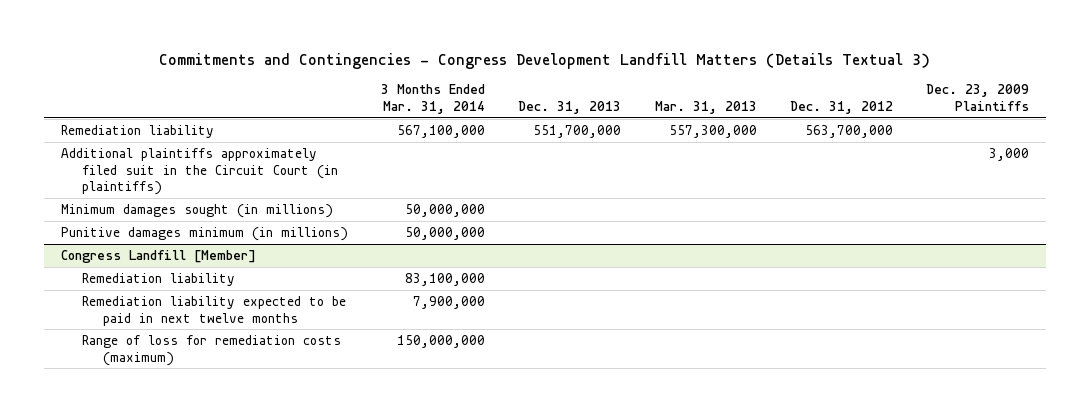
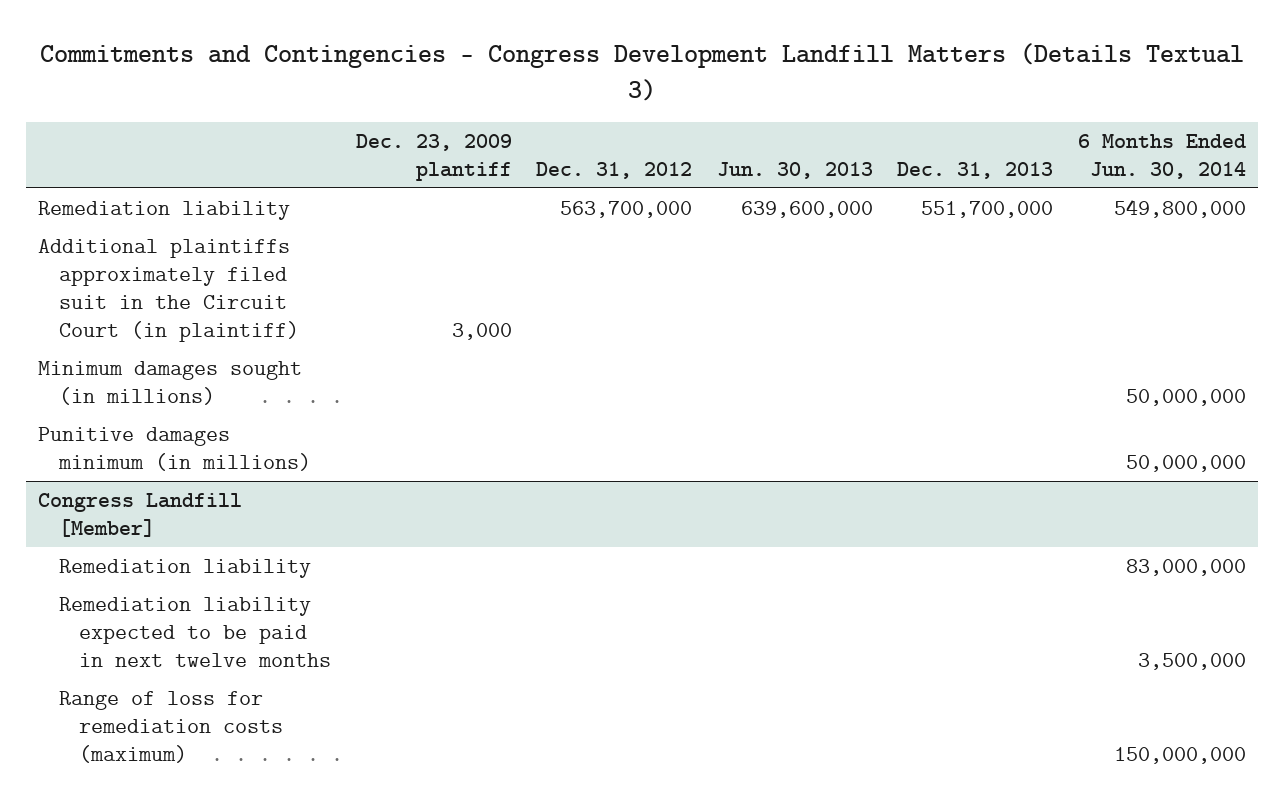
[380,84,485,114] 3 Months Ended Mar. 31, 2014 -> none
[654,100,757,114] Mar. 31, 2013 -> none
[926,84,1030,111] Dec. 23, 2009 Plaintiffs -> none
none -> [355,133,512,181] Dec. 23, 2009 plantiff
none -> [716,161,873,179] Jun. 30, 2013
none -> [1077,133,1246,179] 6 Months Ended Jun. 30, 2014
[60,147,338,196] Additional plaintiffs approximately filed suit in the Circuit Court (in plaintiffs) -> [38,239,299,342] Additional plaintiffs approximately filed suit in the Circuit Court (in plaintiff)

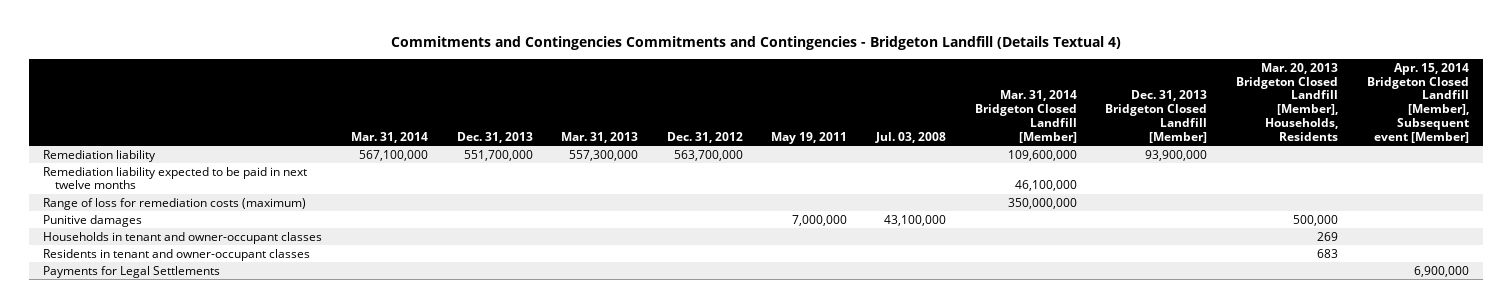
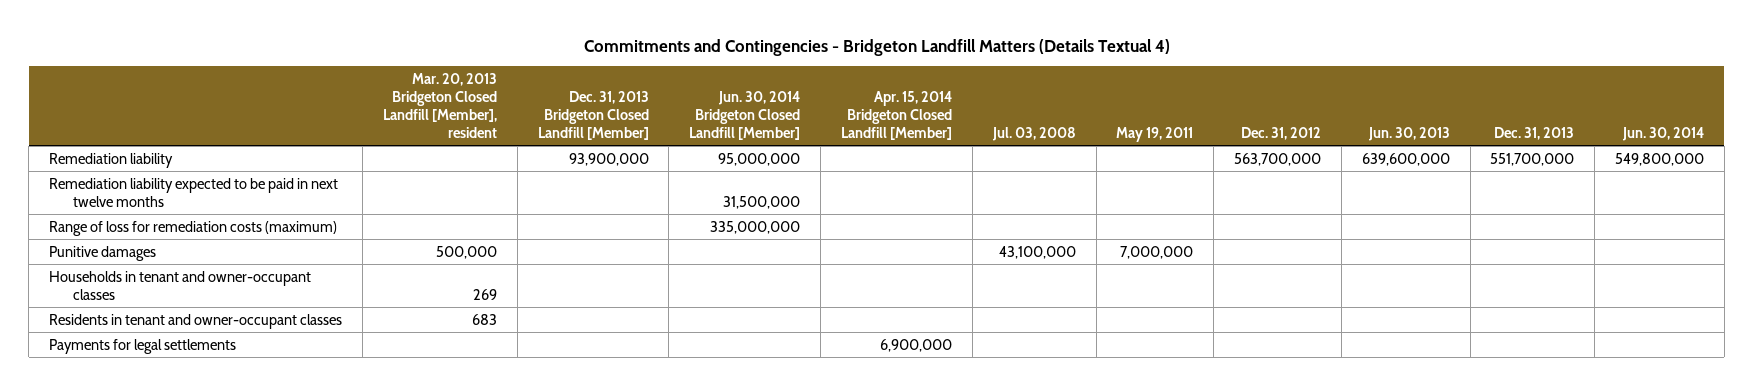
[390,36,1121,51] Commitments and Contingencies Commitments and Contingencies - Bridgeton Landfill (Details Textual 4) -> [583,38,1170,56] Commitments and Contingencies - Bridgeton Landfill Matters (Details Textual 4)
[350,131,428,143] Mar. 31, 2014 -> none
[561,131,639,143] Mar. 31, 2013 -> none
[974,90,1077,143] Mar. 31, 2014 Bridgeton Closed Landfill [Member] -> none
[1235,62,1338,141] Mar. 20, 2013 Bridgeton Closed Landfill [Member], Households, Residents -> none
[1366,62,1469,143] Apr. 15, 2014 Bridgeton Closed Landfill [Member], Subsequent event [Member] -> none
none -> [382,73,497,138] Mar. 20, 2013 Bridgeton Closed Landfill [Member], resident
none -> [689,90,801,140] Jun. 30, 2014 Bridgeton Closed Landfill [Member]
none -> [840,90,952,140] Apr. 15, 2014 Bridgeton Closed Landfill [Member]
none -> [1367,126,1450,141] Jun. 30, 2013
none -> [1622,126,1705,141] Jun. 30, 2014
[43,265,221,278] Payments for Legal Settlements -> [49,338,237,354] Payments for legal settlements

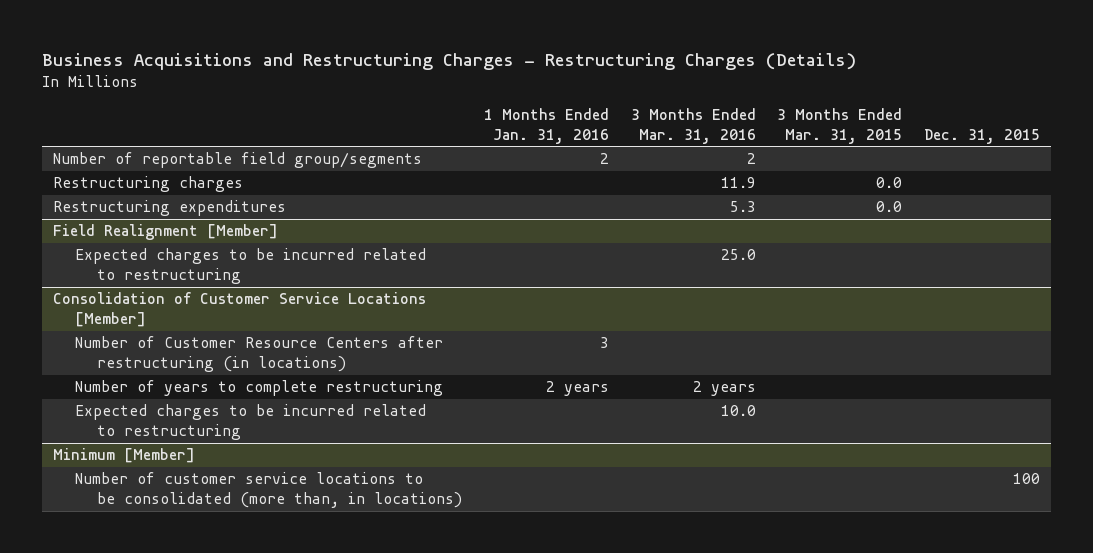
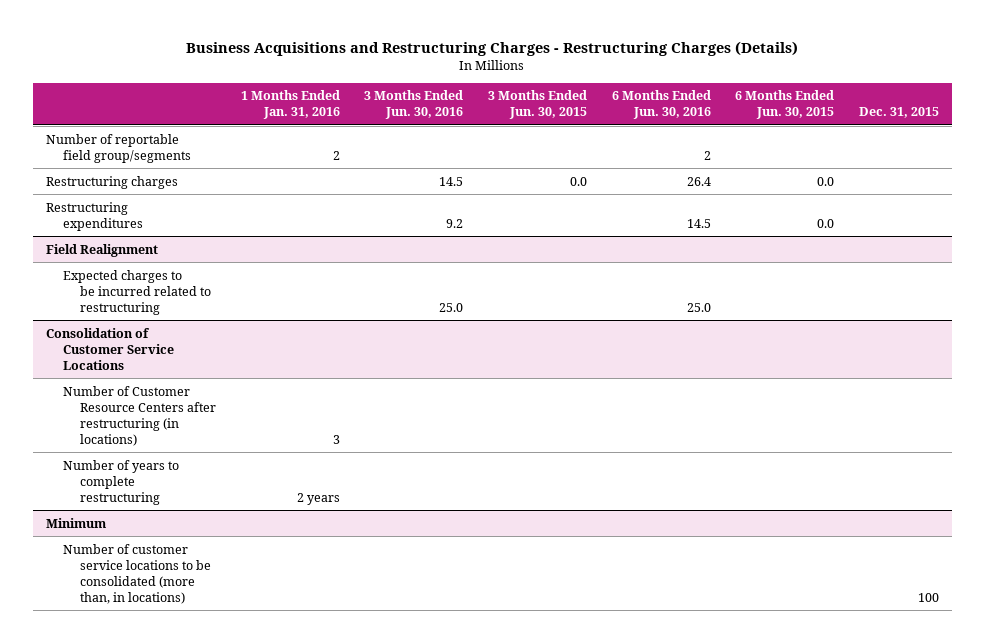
[630,108,756,144] 3 Months Ended Mar. 31, 2016 -> none
[777,108,903,144] 3 Months Ended Mar. 31, 2015 -> none
none -> [364,90,464,120] 3 Months Ended Jun. 30, 2016
none -> [487,90,587,120] 3 Months Ended Jun. 30, 2015
none -> [611,90,711,120] 6 Months Ended Jun. 30, 2016
none -> [735,90,835,120] 6 Months Ended Jun. 30, 2015
[52,224,278,241] Field Realignment [Member] -> [45,243,158,257] Field Realignment
[52,292,426,328] Consolidation of Customer Service Locations [Member] -> [45,327,174,370] Consolidation of Customer Service Locations
[75,404,427,441] Expected charges to be incurred related to restructuring -> none
[52,448,195,464] Minimum [Member] -> [45,517,106,528] Minimum

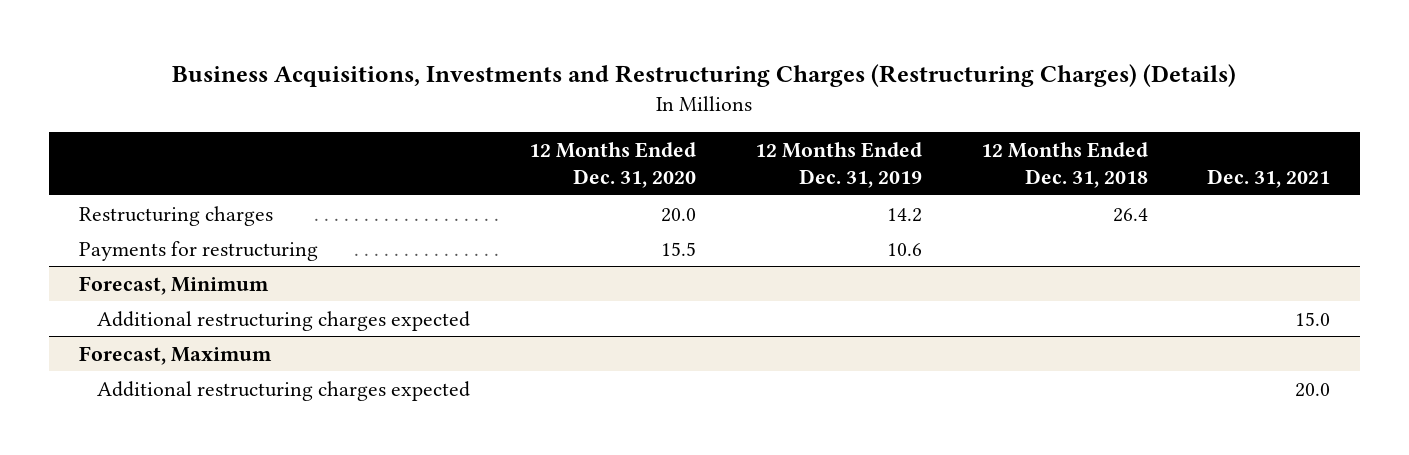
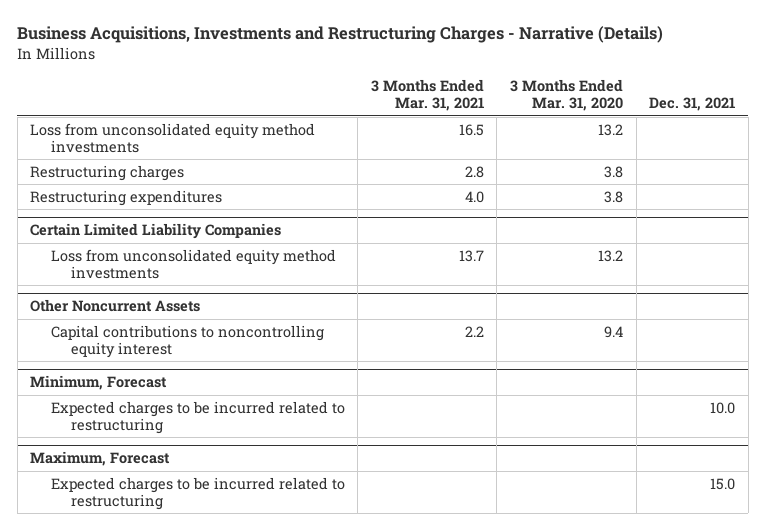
[172,64,1237,88] Business Acquisitions, Investments and Restructuring Charges (Restructuring Charges) (Details) -> [17,26,664,44] Business Acquisitions, Investments and Restructuring Charges - Narrative (Details)
[528,141,696,188] 12 Months Ended Dec. 31, 2020 -> none
[755,141,923,188] 12 Months Ended Dec. 31, 2019 -> none
[981,141,1149,188] 12 Months Ended Dec. 31, 2018 -> none
none -> [370,79,484,111] 3 Months Ended Mar. 31, 2021
none -> [510,79,624,111] 3 Months Ended Mar. 31, 2020
none -> [30,122,316,153] Loss from unconsolidated equity method investments
[78,240,318,261] Payments for restructuring -> [30,189,223,206] Restructuring expenditures
none -> [30,223,282,240] Certain Limited Liability Companies
none -> [50,248,336,279] Loss from unconsolidated equity method investments
none -> [30,299,201,313] Other Noncurrent Assets
none -> [50,324,324,358] Capital contributions to noncontrolling equity interest
[78,275,269,295] Forecast, Minimum -> [30,375,168,391] Minimum, Forecast
[96,310,470,331] Additional restructuring charges expected -> [50,400,345,434] Expected charges to be incurred related to restructuring
[1295,311,1331,326] 15.0 -> [710,401,736,414] 10.0
[78,345,272,365] Forecast, Maximum -> [30,451,171,467] Maximum, Forecast
[96,380,470,401] Additional restructuring charges expected -> [50,476,345,510] Expected charges to be incurred related to restructuring
[1295,382,1331,397] 20.0 -> [710,477,736,490] 15.0

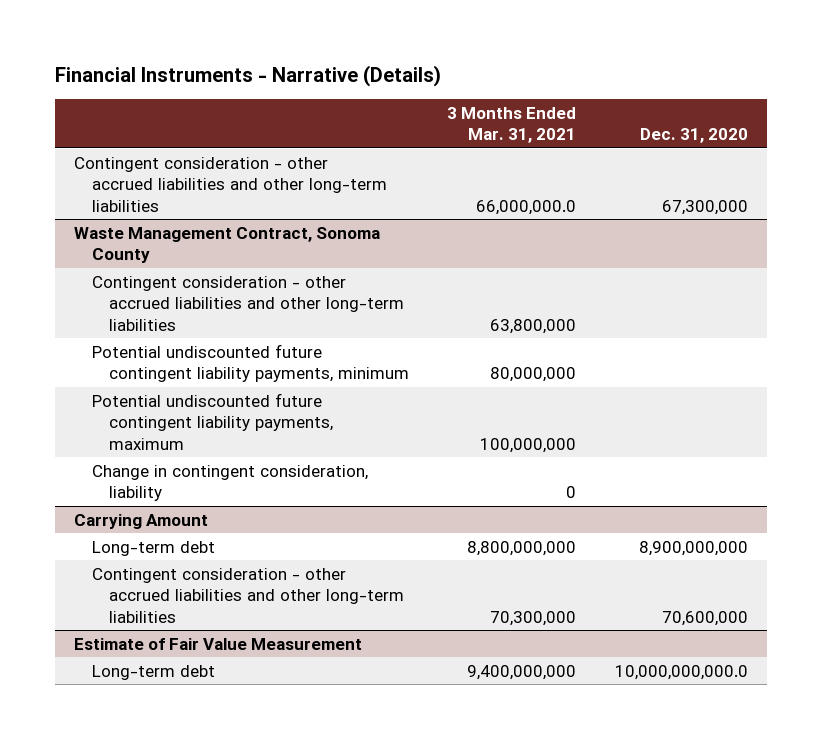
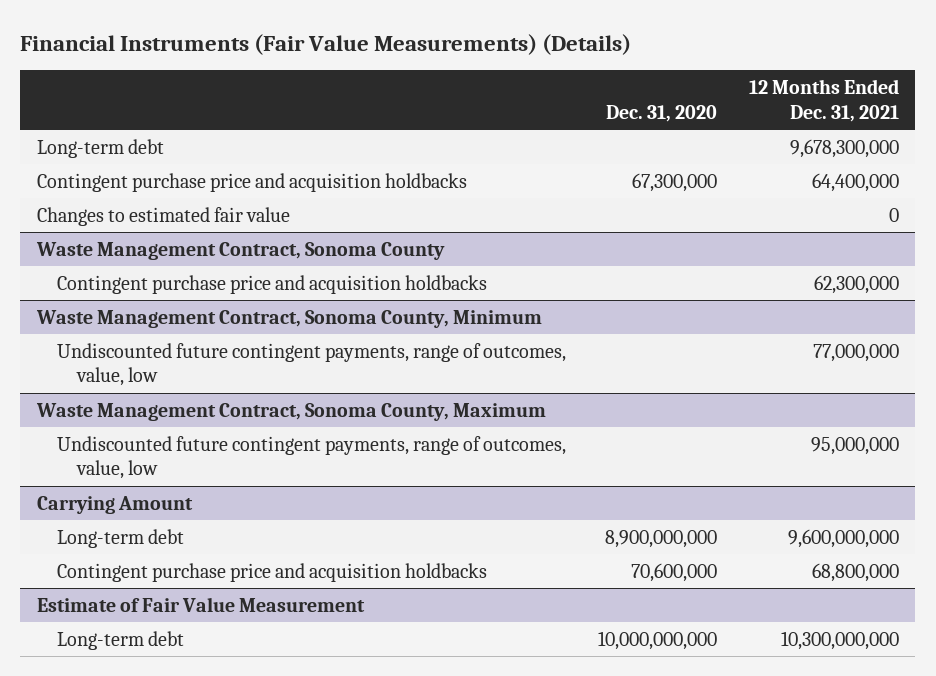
[55,64,442,87] Financial Instruments - Narrative (Details) -> [20,33,632,55] Financial Instruments (Fair Value Measurements) (Details)
[447,106,577,144] 3 Months Ended Mar. 31, 2021 -> none
none -> [749,79,900,122] 12 Months Ended Dec. 31, 2021
none -> [36,138,164,158] Long-term debt
[74,156,387,212] Contingent consideration - other accrued liabilities and other long-term liabilities -> [36,172,467,192] Contingent purchase price and acquisition holdbacks
none -> [36,206,290,226] Changes to estimated fair value
[91,343,410,383] Potential undiscounted future contingent liability payments, minimum -> none
[91,392,334,450] Potential undiscounted future contingent liability payments, maximum -> none
[91,464,368,502] Change in contingent consideration, liability -> none
[91,275,405,331] Contingent consideration - other accrued liabilities and other long-term liabilities -> [56,274,487,294] Contingent purchase price and acquisition holdbacks
none -> [35,309,542,328] Waste Management Contract, Sonoma County, Minimum
none -> [56,342,566,387] Undiscounted future contingent payments, range of outcomes, value, low
none -> [35,402,546,421] Waste Management Contract, Sonoma County, Maximum
none -> [56,435,566,480] Undiscounted future contingent payments, range of outcomes, value, low
[91,567,405,623] Contingent consideration - other accrued liabilities and other long-term liabilities -> [56,562,487,582] Contingent purchase price and acquisition holdbacks
[614,664,748,680] 10,000,000,000.0 -> [598,630,718,650] 10,000,000,000

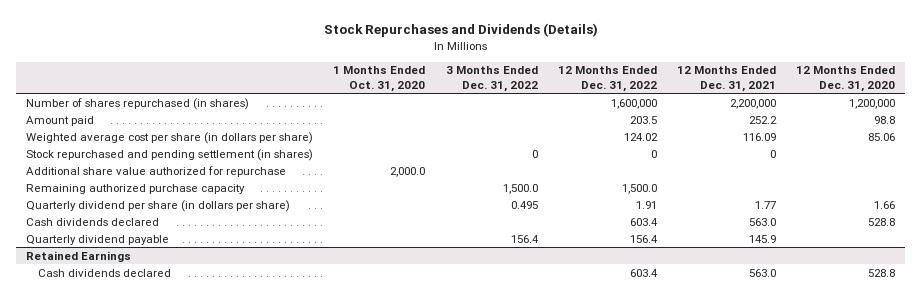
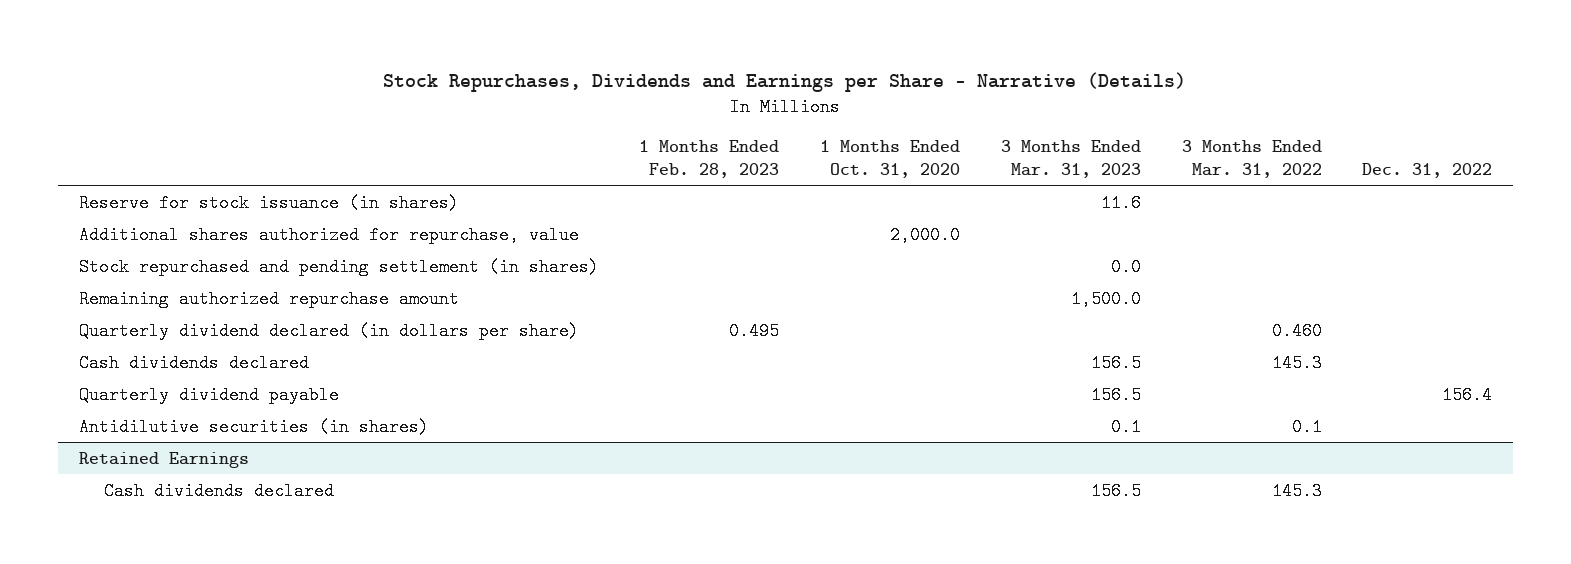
[323,23,598,38] Stock Repurchases and Dividends (Details) -> [383,72,1187,93] Stock Repurchases, Dividends and Earnings per Share - Narrative (Details)
[445,66,538,92] 3 Months Ended Dec. 31, 2022 -> none
[557,66,657,92] 12 Months Ended Dec. 31, 2022 -> none
[676,66,776,92] 12 Months Ended Dec. 31, 2021 -> none
[795,66,895,92] 12 Months Ended Dec. 31, 2020 -> none
none -> [639,140,780,179] 1 Months Ended Feb. 28, 2023
none -> [1000,140,1141,179] 3 Months Ended Mar. 31, 2023
none -> [1181,140,1322,179] 3 Months Ended Mar. 31, 2022
none -> [1362,163,1493,179] Dec. 31, 2022
[26,97,250,110] Number of shares repurchased (in shares) -> none
[26,115,95,126] Amount paid -> none
[26,131,314,144] Weighted average cost per share (in dollars per share) -> none
none -> [78,193,459,212] Reserve for stock issuance (in shares)
none -> [78,225,579,244] Additional shares authorized for repurchase, value
[26,165,287,177] Additional share value authorized for repurchase -> none
[26,183,246,194] Remaining authorized purchase capacity -> [78,289,459,308] Remaining authorized repurchase amount
[26,199,291,212] Quarterly dividend per share (in dollars per share) -> [78,321,579,340] Quarterly dividend declared (in dollars per share)
none -> [78,417,429,436] Antidilutive securities (in shares)

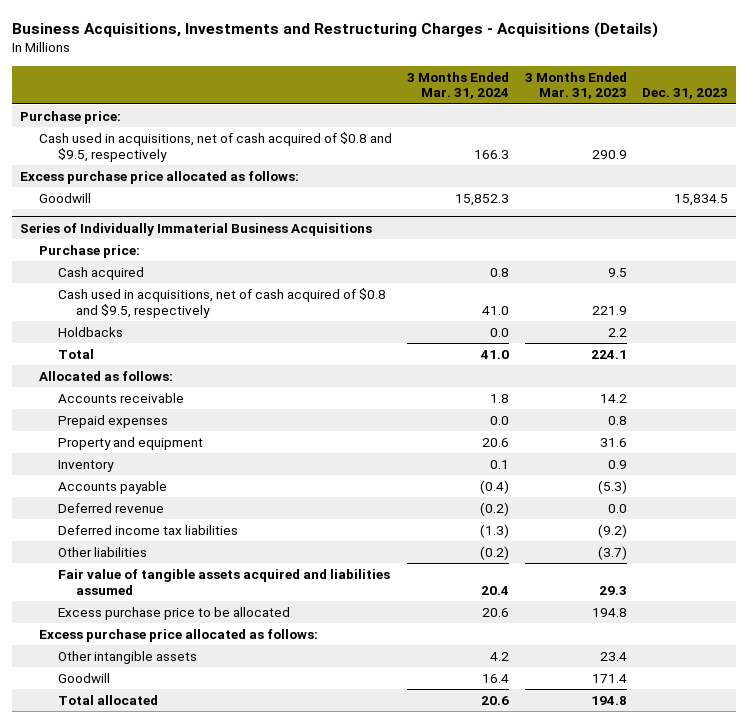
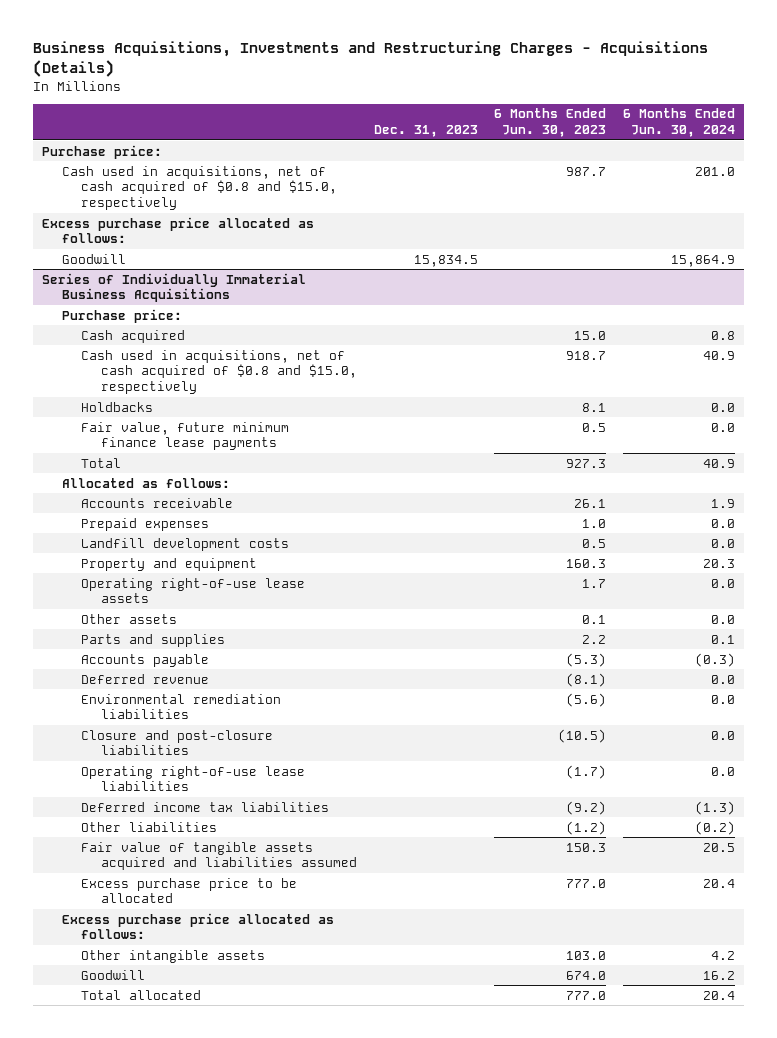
[407,71,510,100] 3 Months Ended Mar. 31, 2024 -> none
[524,71,627,100] 3 Months Ended Mar. 31, 2023 -> none
none -> [494,108,607,138] 6 Months Ended Jun. 30, 2023
none -> [623,108,736,138] 6 Months Ended Jun. 30, 2024
[38,132,392,162] Cash used in acquisitions, net of cash acquired of $0.8 and $9.5, respectively -> [61,165,338,211] Cash used in acquisitions, net of cash acquired of $0.8 and $15.0, respectively
[57,288,386,318] Cash used in acquisitions, net of cash acquired of $0.8 and $9.5, respectively -> [81,349,357,395] Cash used in acquisitions, net of cash acquired of $0.8 and $15.0, respectively
none -> [81,421,290,451] Fair value, future minimum finance lease payments
none -> [81,537,290,551] Landfill development costs
none -> [81,577,306,604] Operating right-of-use lease assets
none -> [81,613,178,624] Other assets
[57,460,114,473] Inventory -> [81,633,226,647] Parts and supplies
none -> [81,693,282,720] Environmental remediation liabilities
none -> [81,729,274,756] Closure and post-closure liabilities
none -> [81,765,306,792] Operating right-of-use lease liabilities

